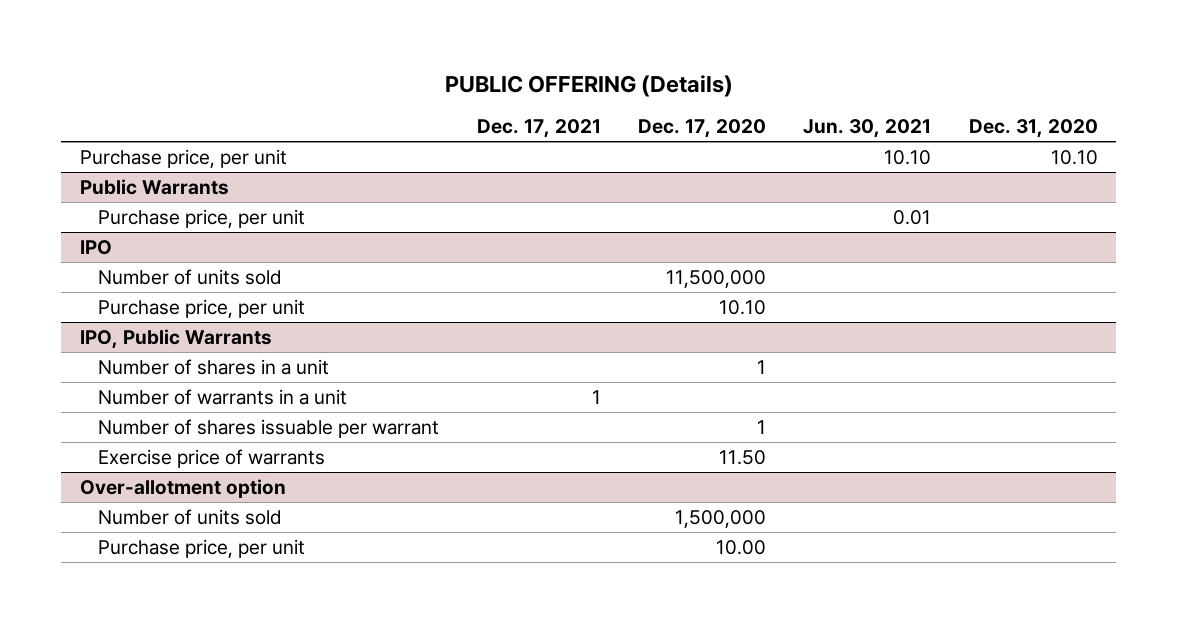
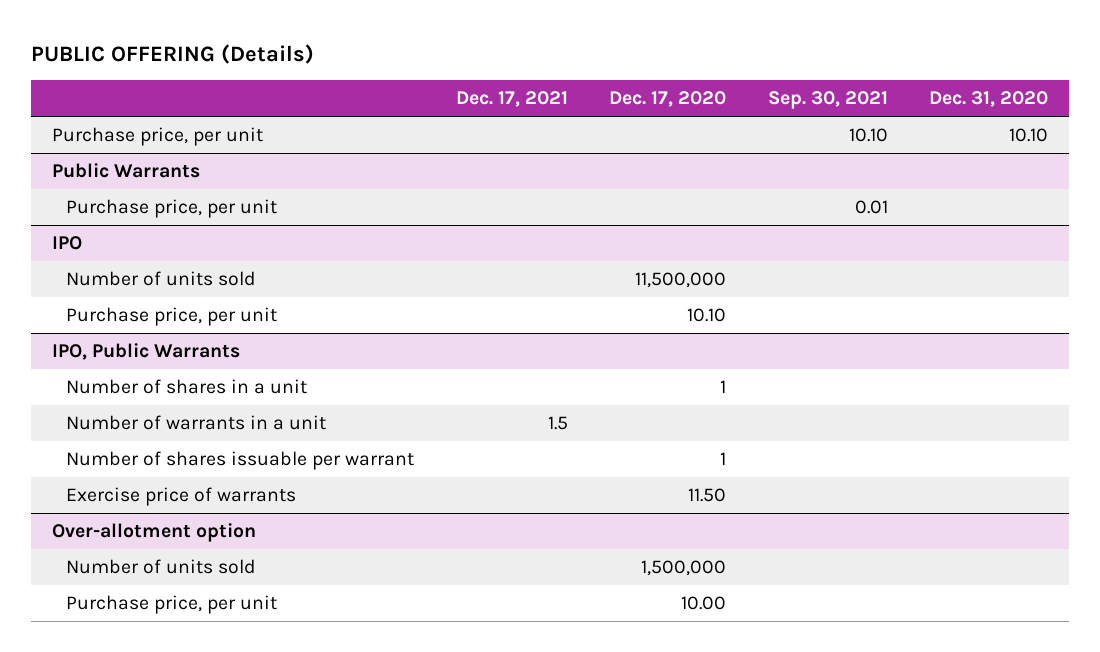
[803,119,932,139] Jun. 30, 2021 -> none
none -> [767,91,888,110] Sep. 30, 2021
[591,389,601,404] 1 -> [547,415,568,430] 1.5

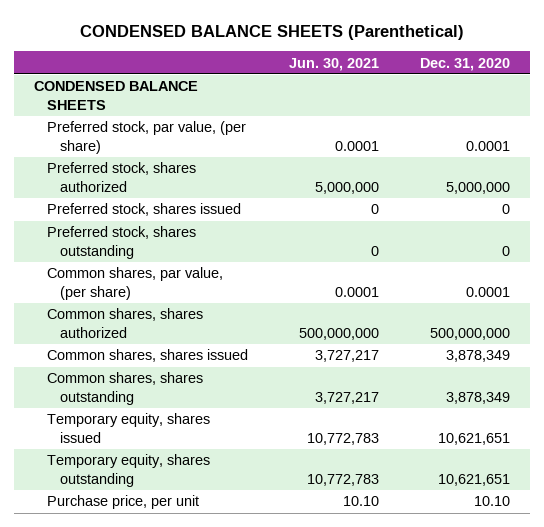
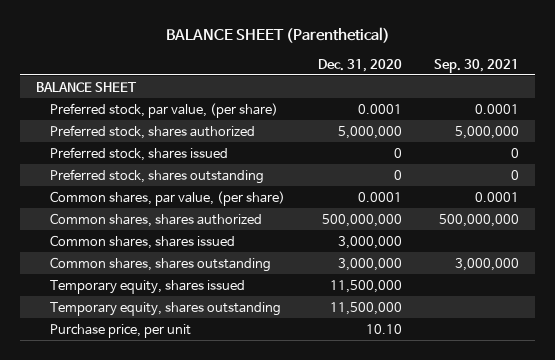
[80,24,465,40] CONDENSED BALANCE SHEETS (Parenthetical) -> [165,27,390,44] BALANCE SHEET (Parenthetical)
[289,57,380,71] Jun. 30, 2021 -> none
none -> [433,58,519,73] Sep. 30, 2021
[34,81,199,110] CONDENSED BALANCE SHEETS -> [36,81,138,92] BALANCE SHEET
[445,350,510,363] 3,878,349 -> [337,235,402,249] 3,000,000
[445,391,510,404] 3,878,349 -> [337,257,402,271] 3,000,000
[437,432,510,445] 10,621,651 -> [329,279,402,293] 11,500,000
[437,473,510,486] 10,621,651 -> [329,301,402,315] 11,500,000

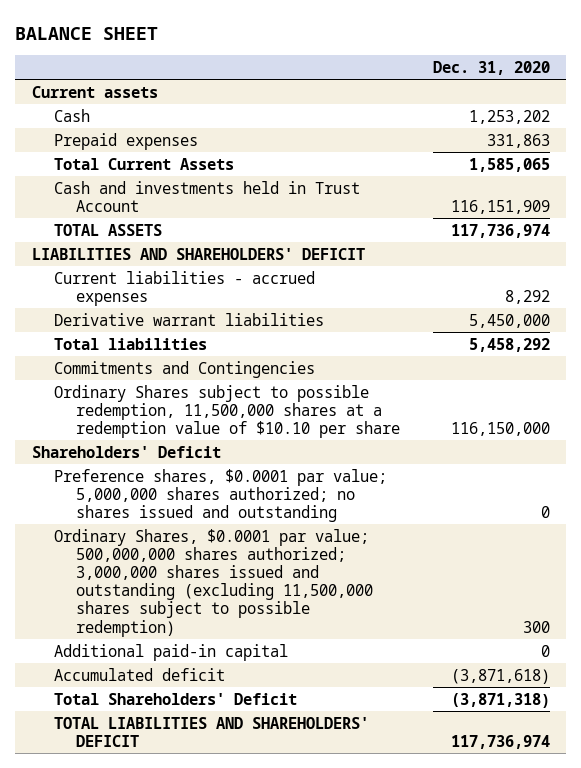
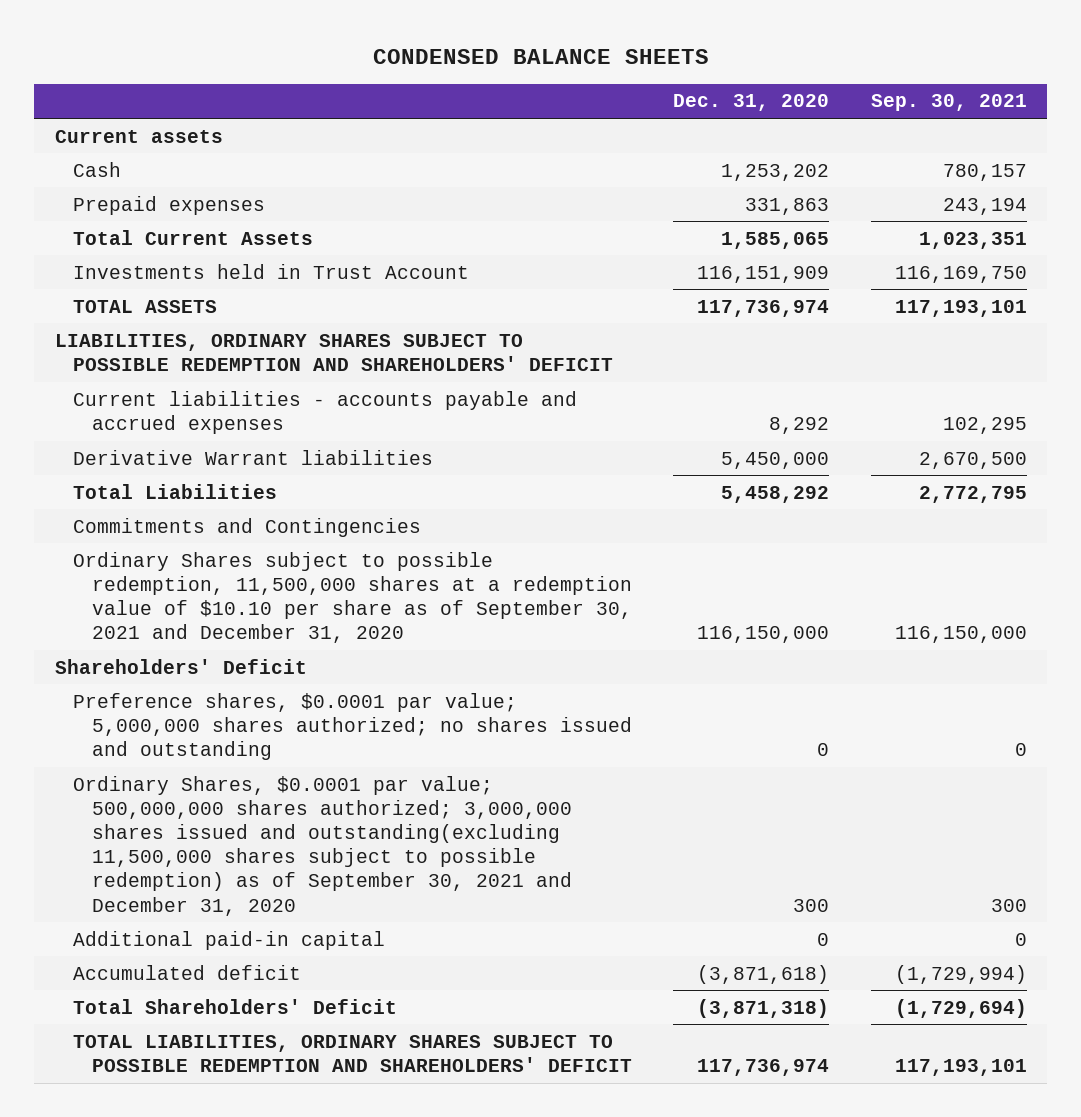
[15,26,159,40] BALANCE SHEET -> [372,49,709,65] CONDENSED BALANCE SHEETS
none -> [870,94,1027,112] Sep. 30, 2021
[53,180,360,212] Cash and investments held in Trust Account -> [73,263,470,279] Investments held in Trust Account
[31,247,365,260] LIABILITIES AND SHAREHOLDERS' DEFICIT -> [54,333,614,371] LIABILITIES, ORDINARY SHARES SUBJECT TO POSSIBLE REDEMPTION AND SHAREHOLDERS' DEFICIT
[53,270,315,306] Current liabilities - accrued expenses -> [73,390,578,434] Current liabilities - accounts payable and accrued expenses
[53,312,324,326] Derivative warrant liabilities -> [73,449,434,465] Derivative Warrant liabilities
[53,337,207,350] Total liabilities -> [73,483,278,499] Total Liabilities
[53,384,400,438] Ordinary Shares subject to possible redemption, 11,500,000 shares at a redemption value of $10.10 per share -> [73,551,632,644] Ordinary Shares subject to possible redemption, 11,500,000 shares at a redemption value of $10.10 per share as of September 30, 2021 and December 31, 2020
[53,528,373,637] Ordinary Shares, $0.0001 par value; 500,000,000 shares authorized; 3,000,000 shares issued and outstanding (excluding 11,500,000 shares subject to possible redemption) -> [73,775,572,916] Ordinary Shares, $0.0001 par value; 500,000,000 shares authorized; 3,000,000 shares issued and outstanding(excluding 11,500,000 shares subject to possible redemption) as of September 30, 2021 and December 31, 2020
[53,716,369,747] TOTAL LIABILITIES AND SHAREHOLDERS' DEFICIT -> [73,1034,632,1072] TOTAL LIABILITIES, ORDINARY SHARES SUBJECT TO POSSIBLE REDEMPTION AND SHAREHOLDERS' DEFICIT

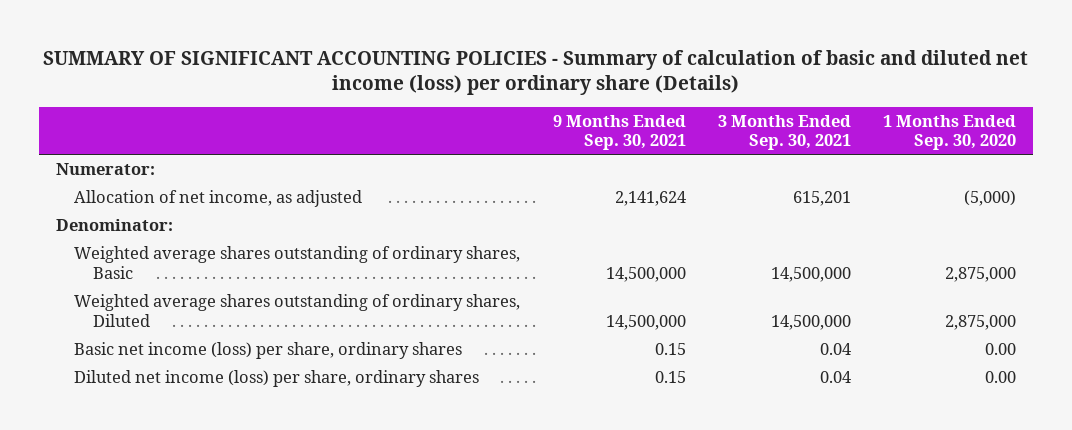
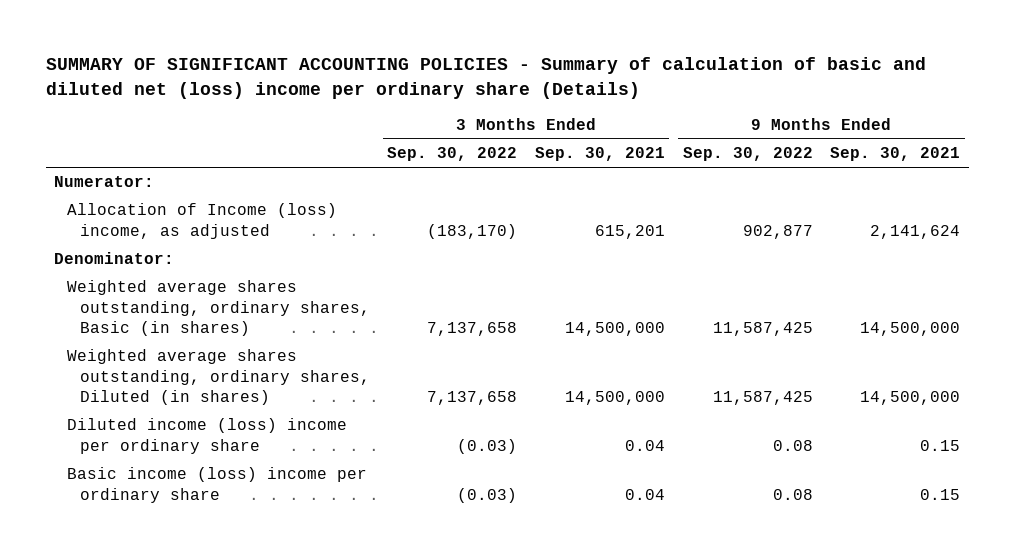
[42,49,1028,96] SUMMARY OF SIGNIFICANT ACCOUNTING POLICIES - Summary of calculation of basic and diluted net income (loss) per ordinary share (Details) -> [45,57,926,99] SUMMARY OF SIGNIFICANT ACCOUNTING POLICIES - Summary of calculation of basic and diluted net (loss) income per ordinary share (Details)
[883,114,1017,151] 1 Months Ended Sep. 30, 2020 -> none
none -> [387,147,518,162] Sep. 30, 2022
none -> [682,147,813,162] Sep. 30, 2022
[74,190,363,208] Allocation of net income, as adjusted -> [67,203,338,239] Allocation of Income (loss) income, as adjusted
[74,246,521,279] Weighted average shares outstanding of ordinary shares, Basic -> [67,280,370,336] Weighted average shares outstanding, ordinary shares, Basic (in shares)
[74,294,521,327] Weighted average shares outstanding of ordinary shares, Diluted -> [67,349,370,405] Weighted average shares outstanding, ordinary shares, Diluted (in shares)
[74,342,463,360] Basic net income (loss) per share, ordinary shares -> [67,418,348,454] Diluted income (loss) income per ordinary share
[74,370,480,388] Diluted net income (loss) per share, ordinary shares -> [67,467,368,503] Basic income (loss) income per ordinary share

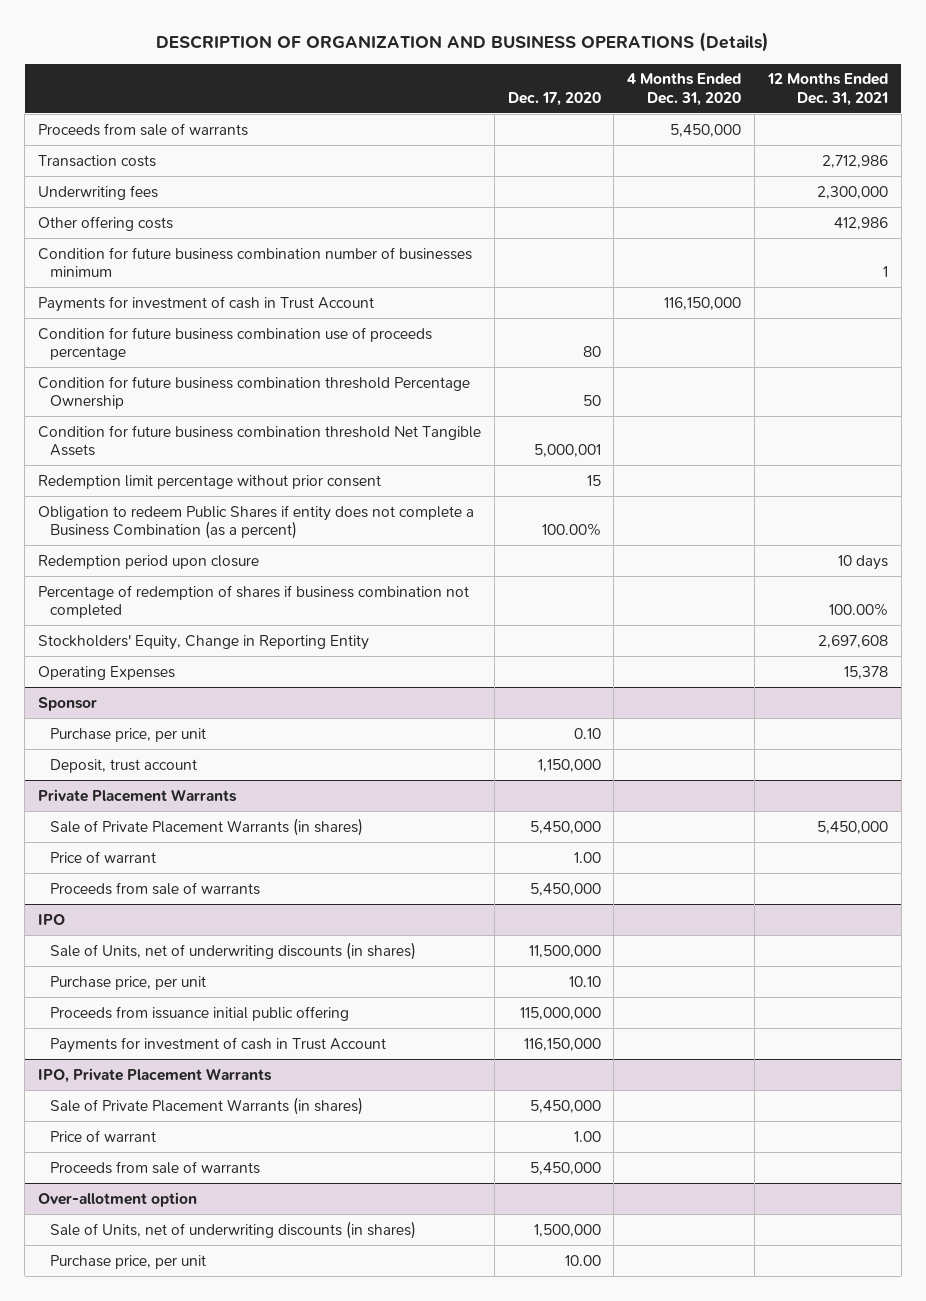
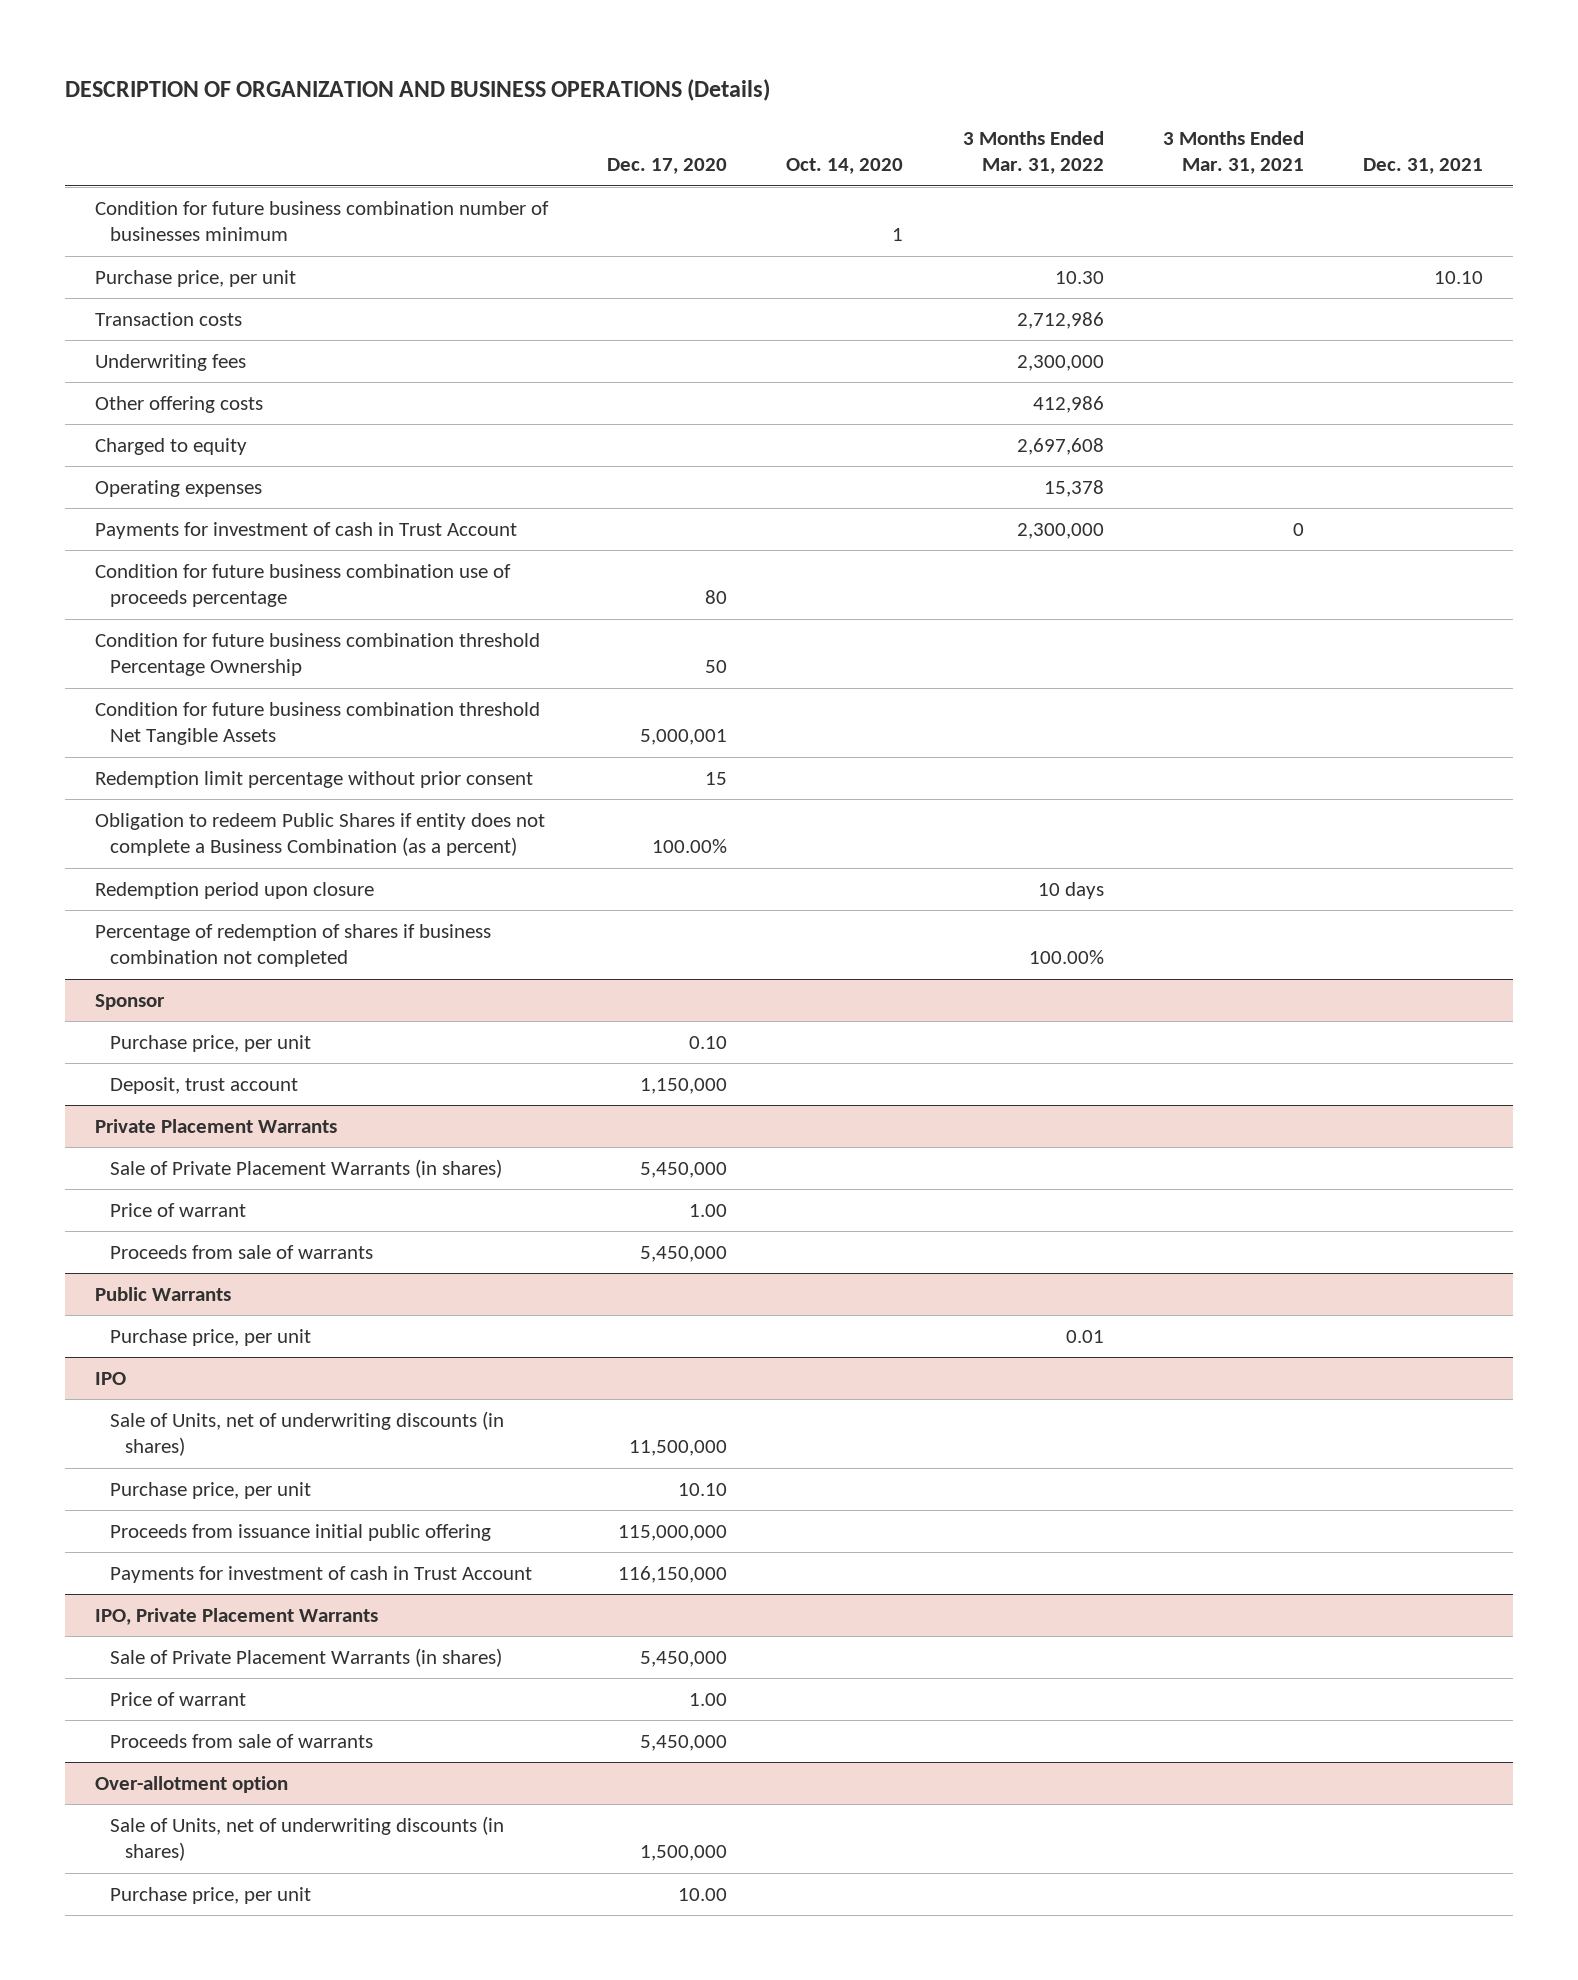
[627,73,742,106] 4 Months Ended Dec. 31, 2020 -> none
[766,73,888,106] 12 Months Ended Dec. 31, 2021 -> none
none -> [786,157,904,174] Oct. 14, 2020
none -> [962,130,1104,174] 3 Months Ended Mar. 31, 2022
none -> [1162,130,1304,174] 3 Months Ended Mar. 31, 2021
none -> [1363,157,1484,174] Dec. 31, 2021
[37,122,248,136] Proceeds from sale of warrants -> none
[37,246,472,278] Condition for future business combination number of businesses minimum -> [94,200,549,242] Condition for future business combination number of businesses minimum
none -> [94,269,296,287] Purchase price, per unit
none -> [94,437,247,455] Charged to equity
none -> [94,479,262,497] Operating expenses
[37,634,369,650] Stockholders' Equity, Change in Reporting Entity -> none
[37,665,175,680] Operating Expenses -> none
none -> [94,1286,231,1301] Public Warrants
none -> [109,1328,311,1346] Purchase price, per unit

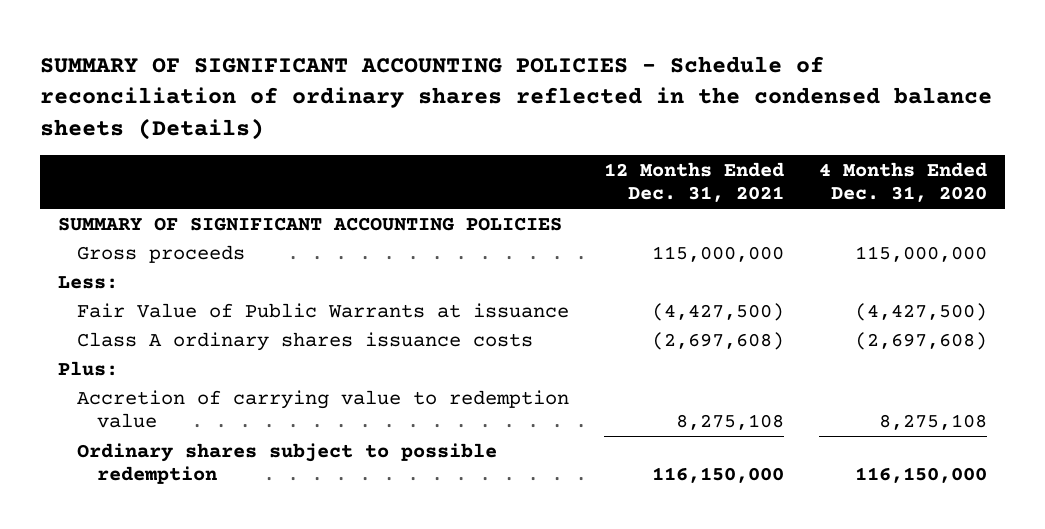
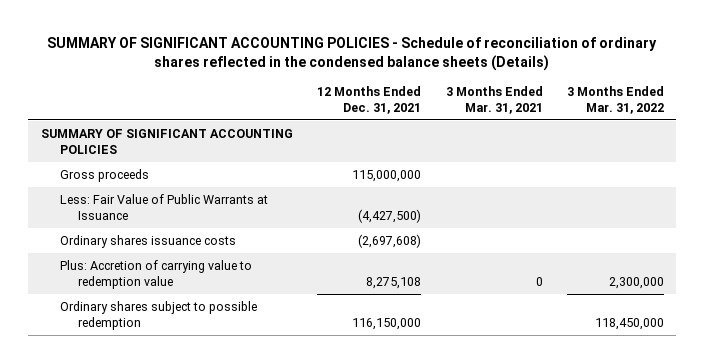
[819,161,988,203] 4 Months Ended Dec. 31, 2020 -> none
none -> [445,85,543,114] 3 Months Ended Mar. 31, 2021
none -> [567,85,665,114] 3 Months Ended Mar. 31, 2022
[57,275,118,289] Less: -> none
[57,360,118,376] Plus: -> none
[77,302,570,318] Fair Value of Public Warrants at issuance -> [59,193,268,220] Less: Fair Value of Public Warrants at Issuance
[77,331,534,351] Class A ordinary shares issuance costs -> [59,234,236,248] Ordinary shares issuance costs
[77,389,570,429] Accretion of carrying value to redemption value -> [59,259,252,289] Plus: Accretion of carrying value to redemption value

